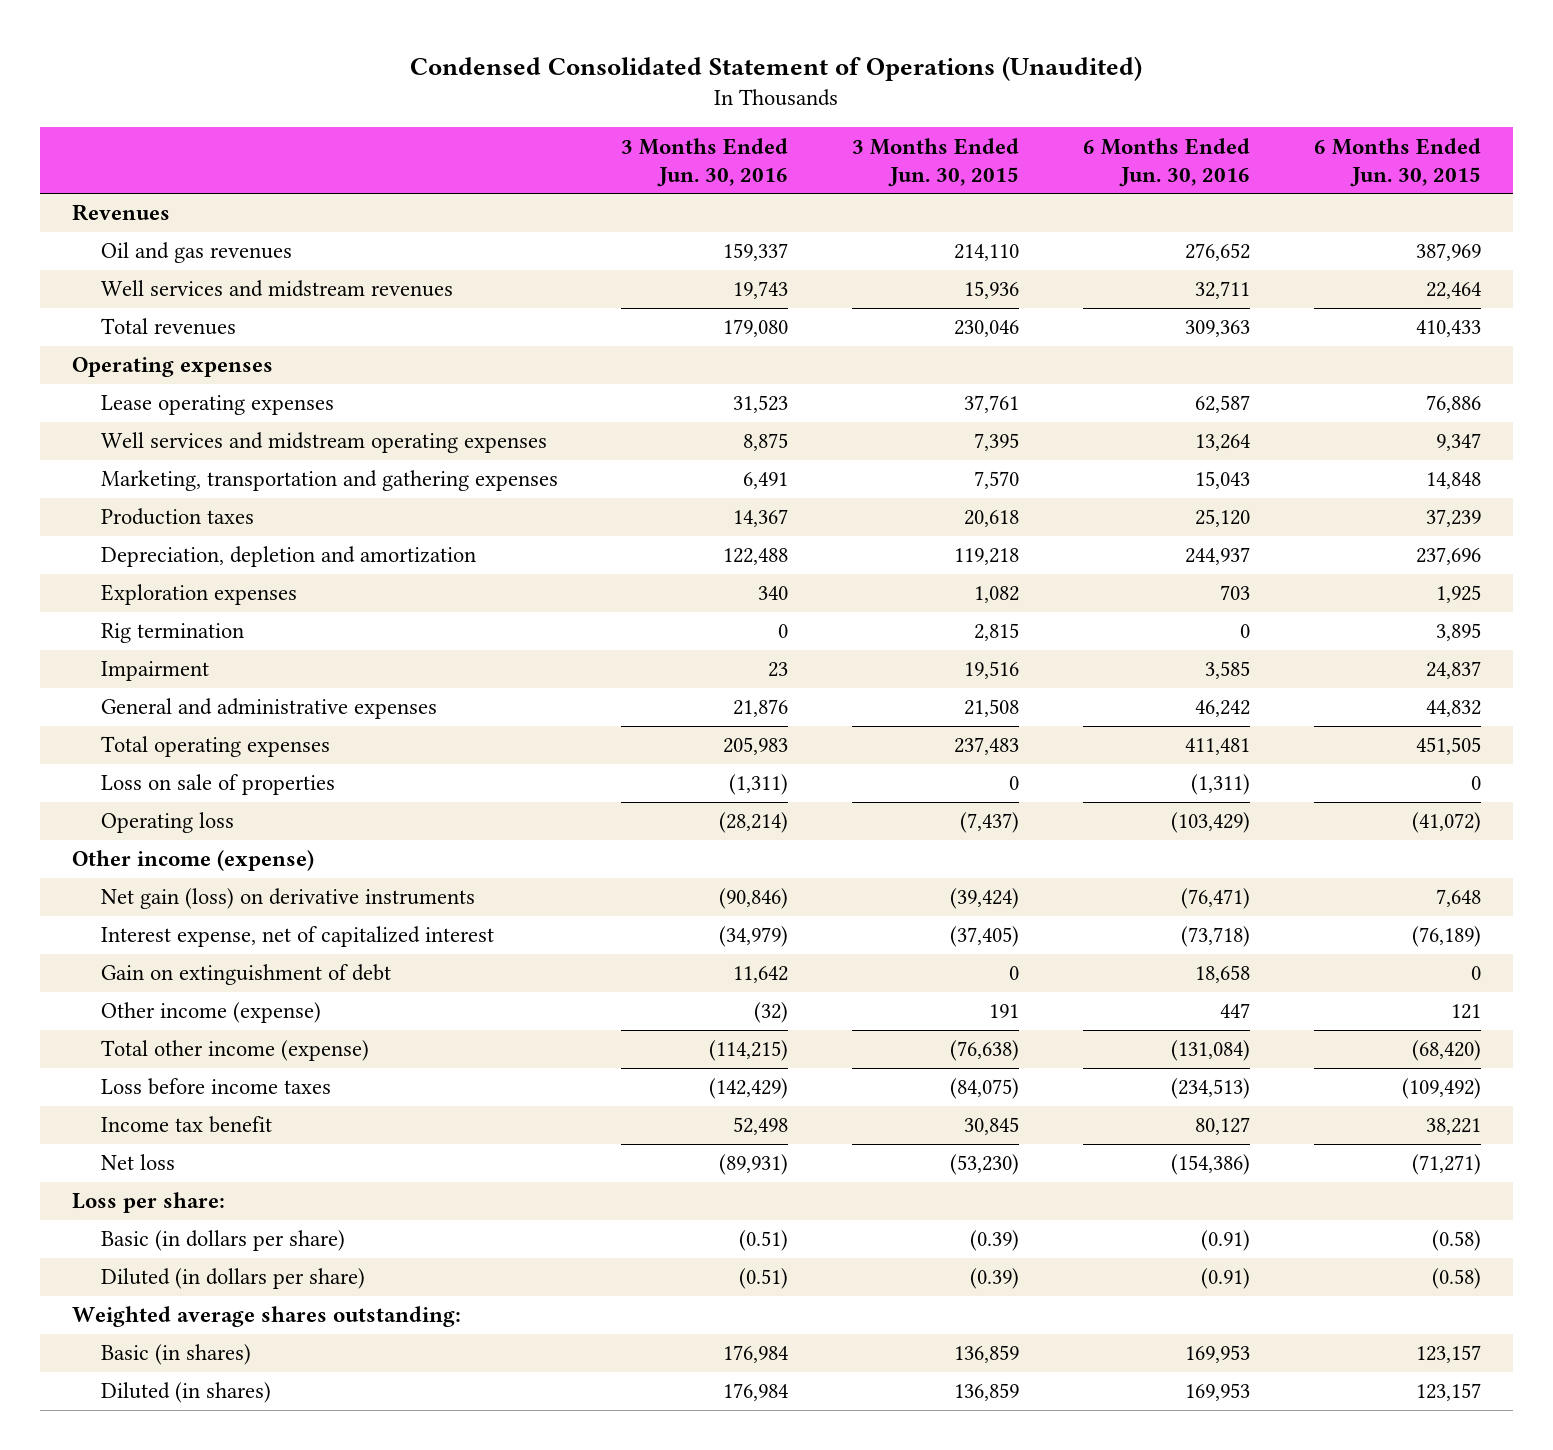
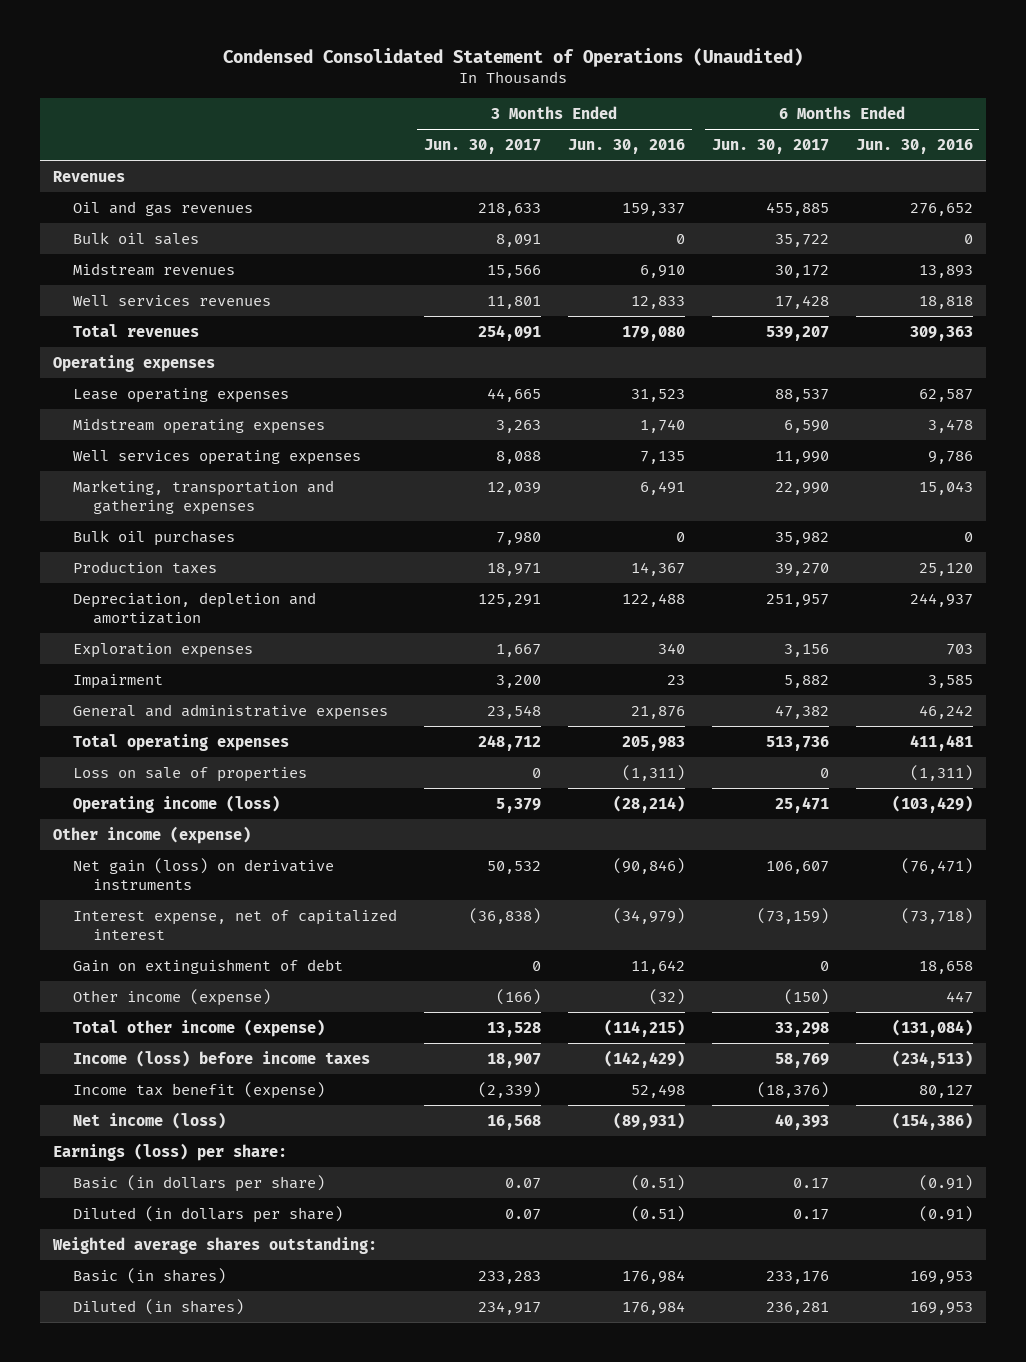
[852,137,1020,187] 3 Months Ended Jun. 30, 2015 -> none
[1313,137,1481,187] 6 Months Ended Jun. 30, 2015 -> none
none -> [423,139,541,155] Jun. 30, 2017
none -> [711,139,829,155] Jun. 30, 2017
none -> [73,231,200,245] Bulk oil sales
none -> [73,262,236,276] Midstream revenues
[100,280,453,298] Well services and midstream revenues -> [73,294,272,306] Well services revenues
[733,281,789,300] 19,743 -> [630,295,685,309] 12,833
[1195,281,1251,300] 32,711 -> [918,295,973,309] 18,818
none -> [73,417,326,434] Midstream operating expenses
[100,432,547,454] Well services and midstream operating expenses -> [73,449,362,465] Well services operating expenses
[743,433,789,452] 8,875 -> [639,450,685,464] 7,135
[1195,434,1251,452] 13,264 -> [927,450,973,464] 9,786
none -> [73,529,236,546] Bulk oil purchases
[100,623,244,644] Rig termination -> none
[100,812,234,834] Operating loss -> [73,794,281,813] Operating income (loss)
[100,1078,331,1096] Loss before income taxes -> [73,1049,371,1067] Income (loss) before income taxes
[100,1116,272,1134] Income tax benefit -> [73,1081,326,1099] Income tax benefit (expense)
[100,1154,175,1171] Net loss -> [73,1111,227,1129] Net income (loss)
[71,1192,225,1214] Loss per share: -> [53,1142,288,1161] Earnings (loss) per share:

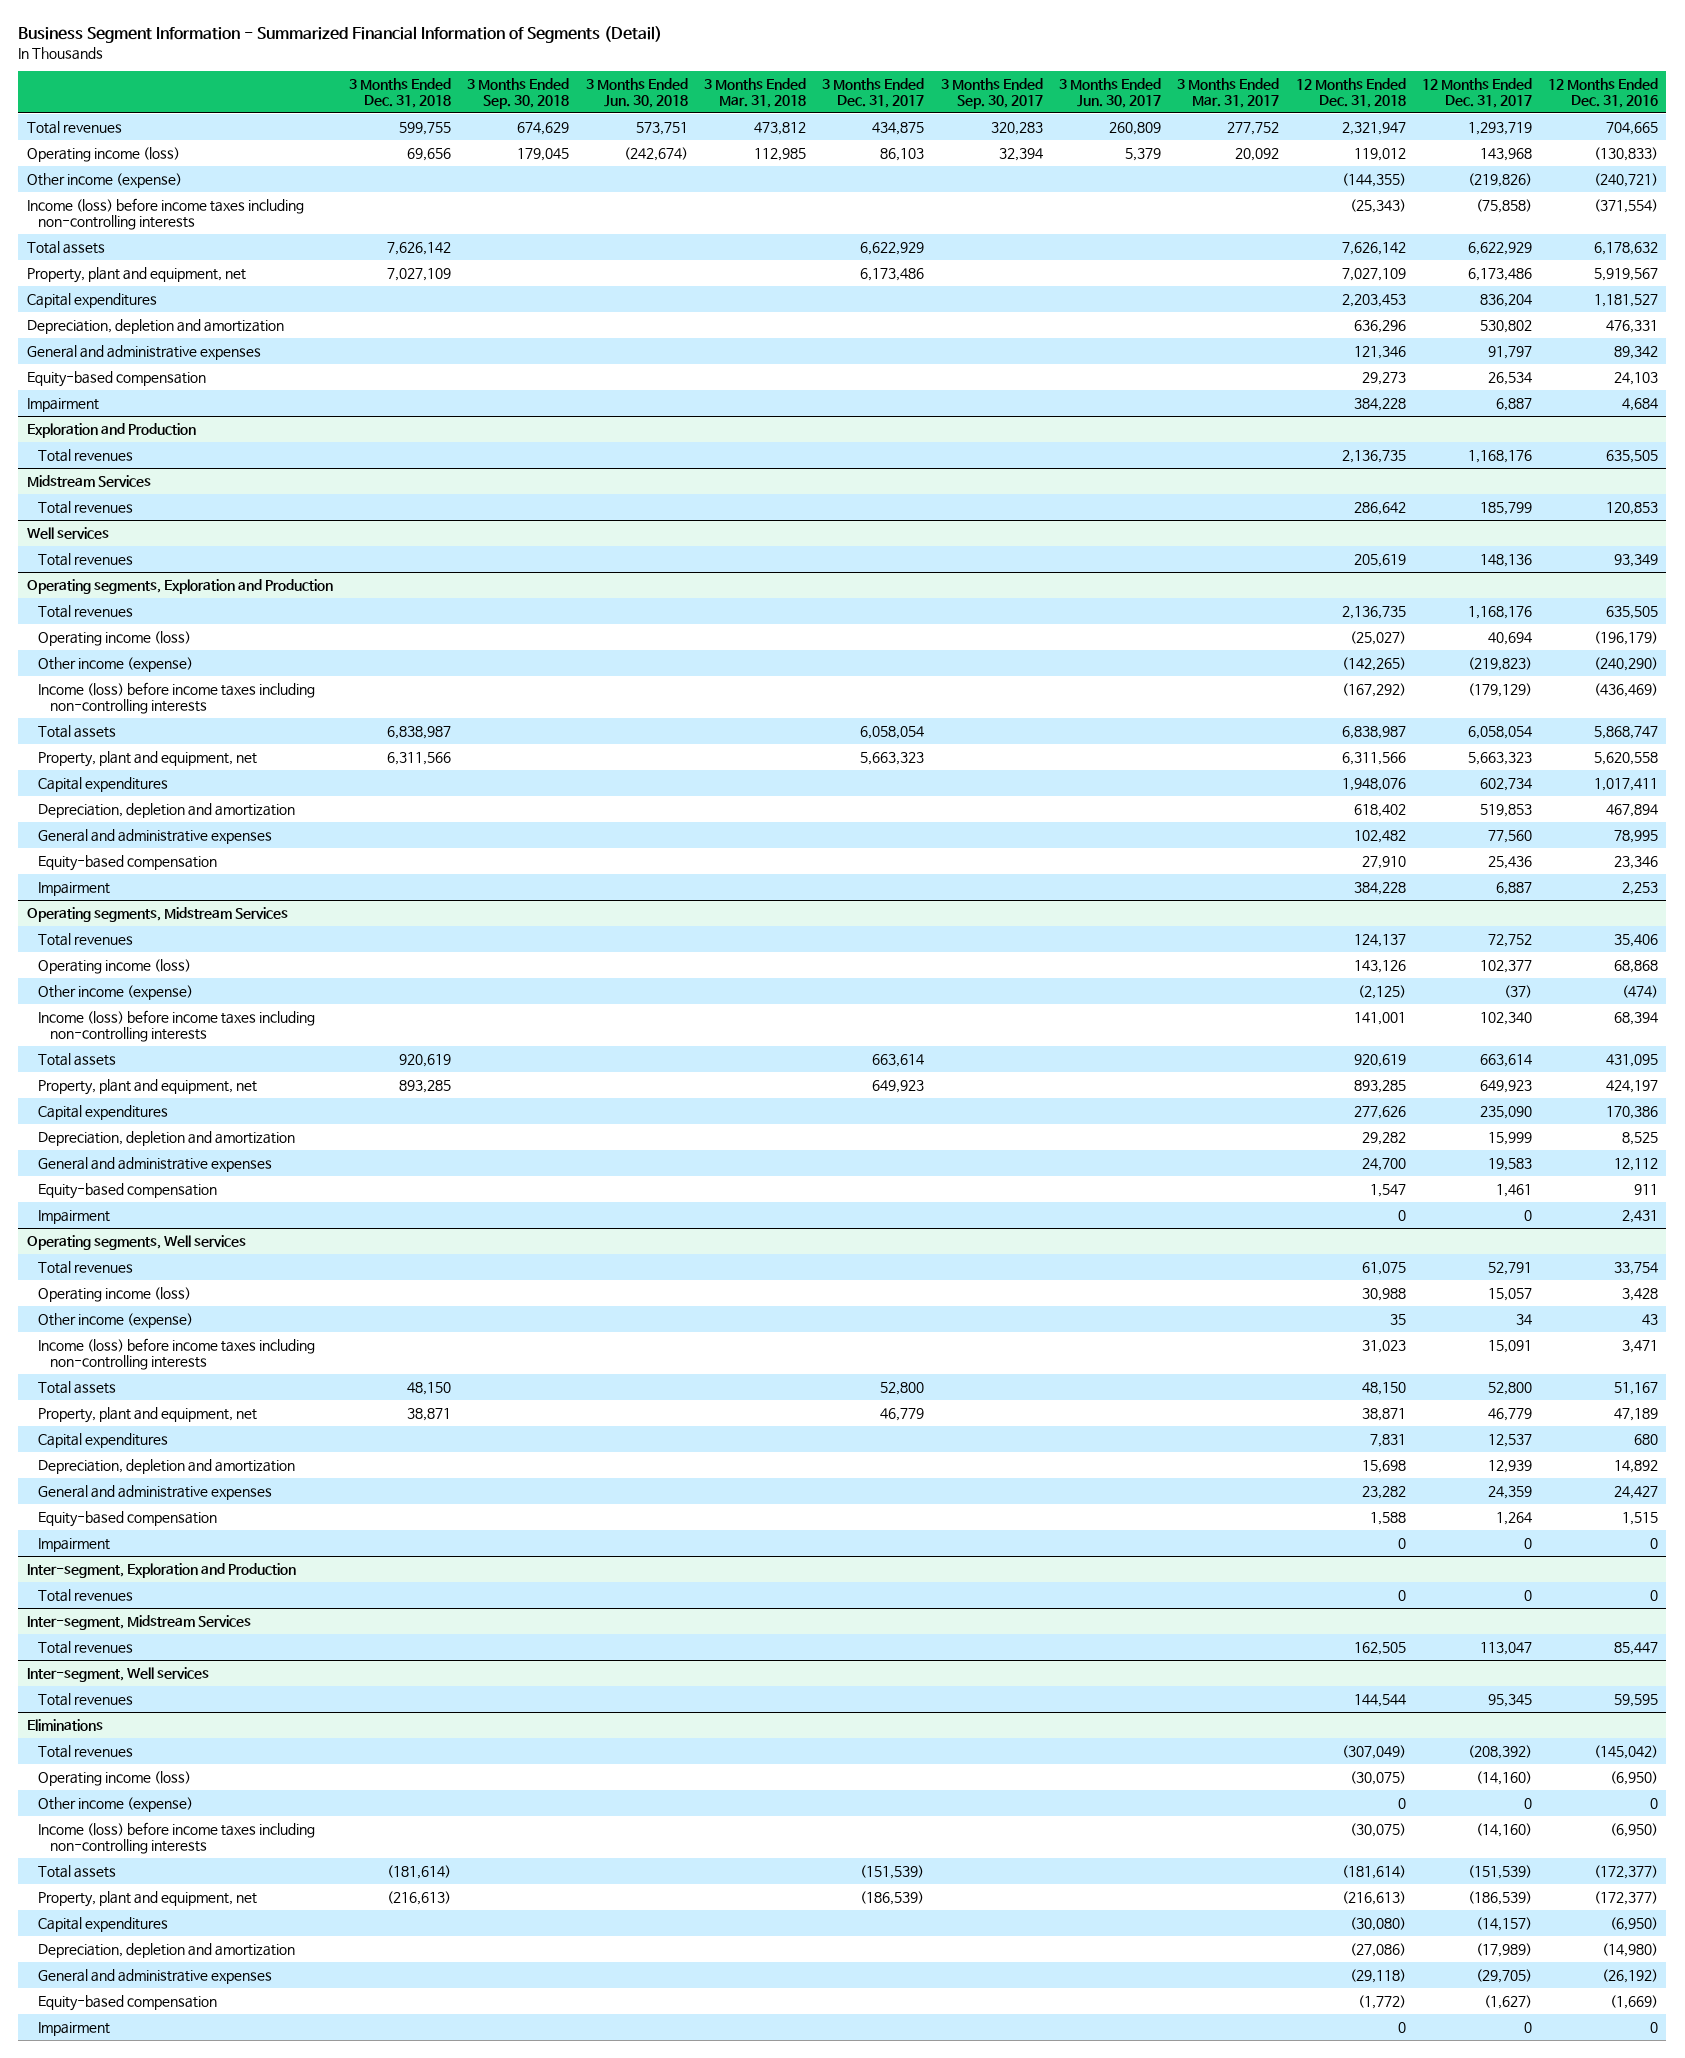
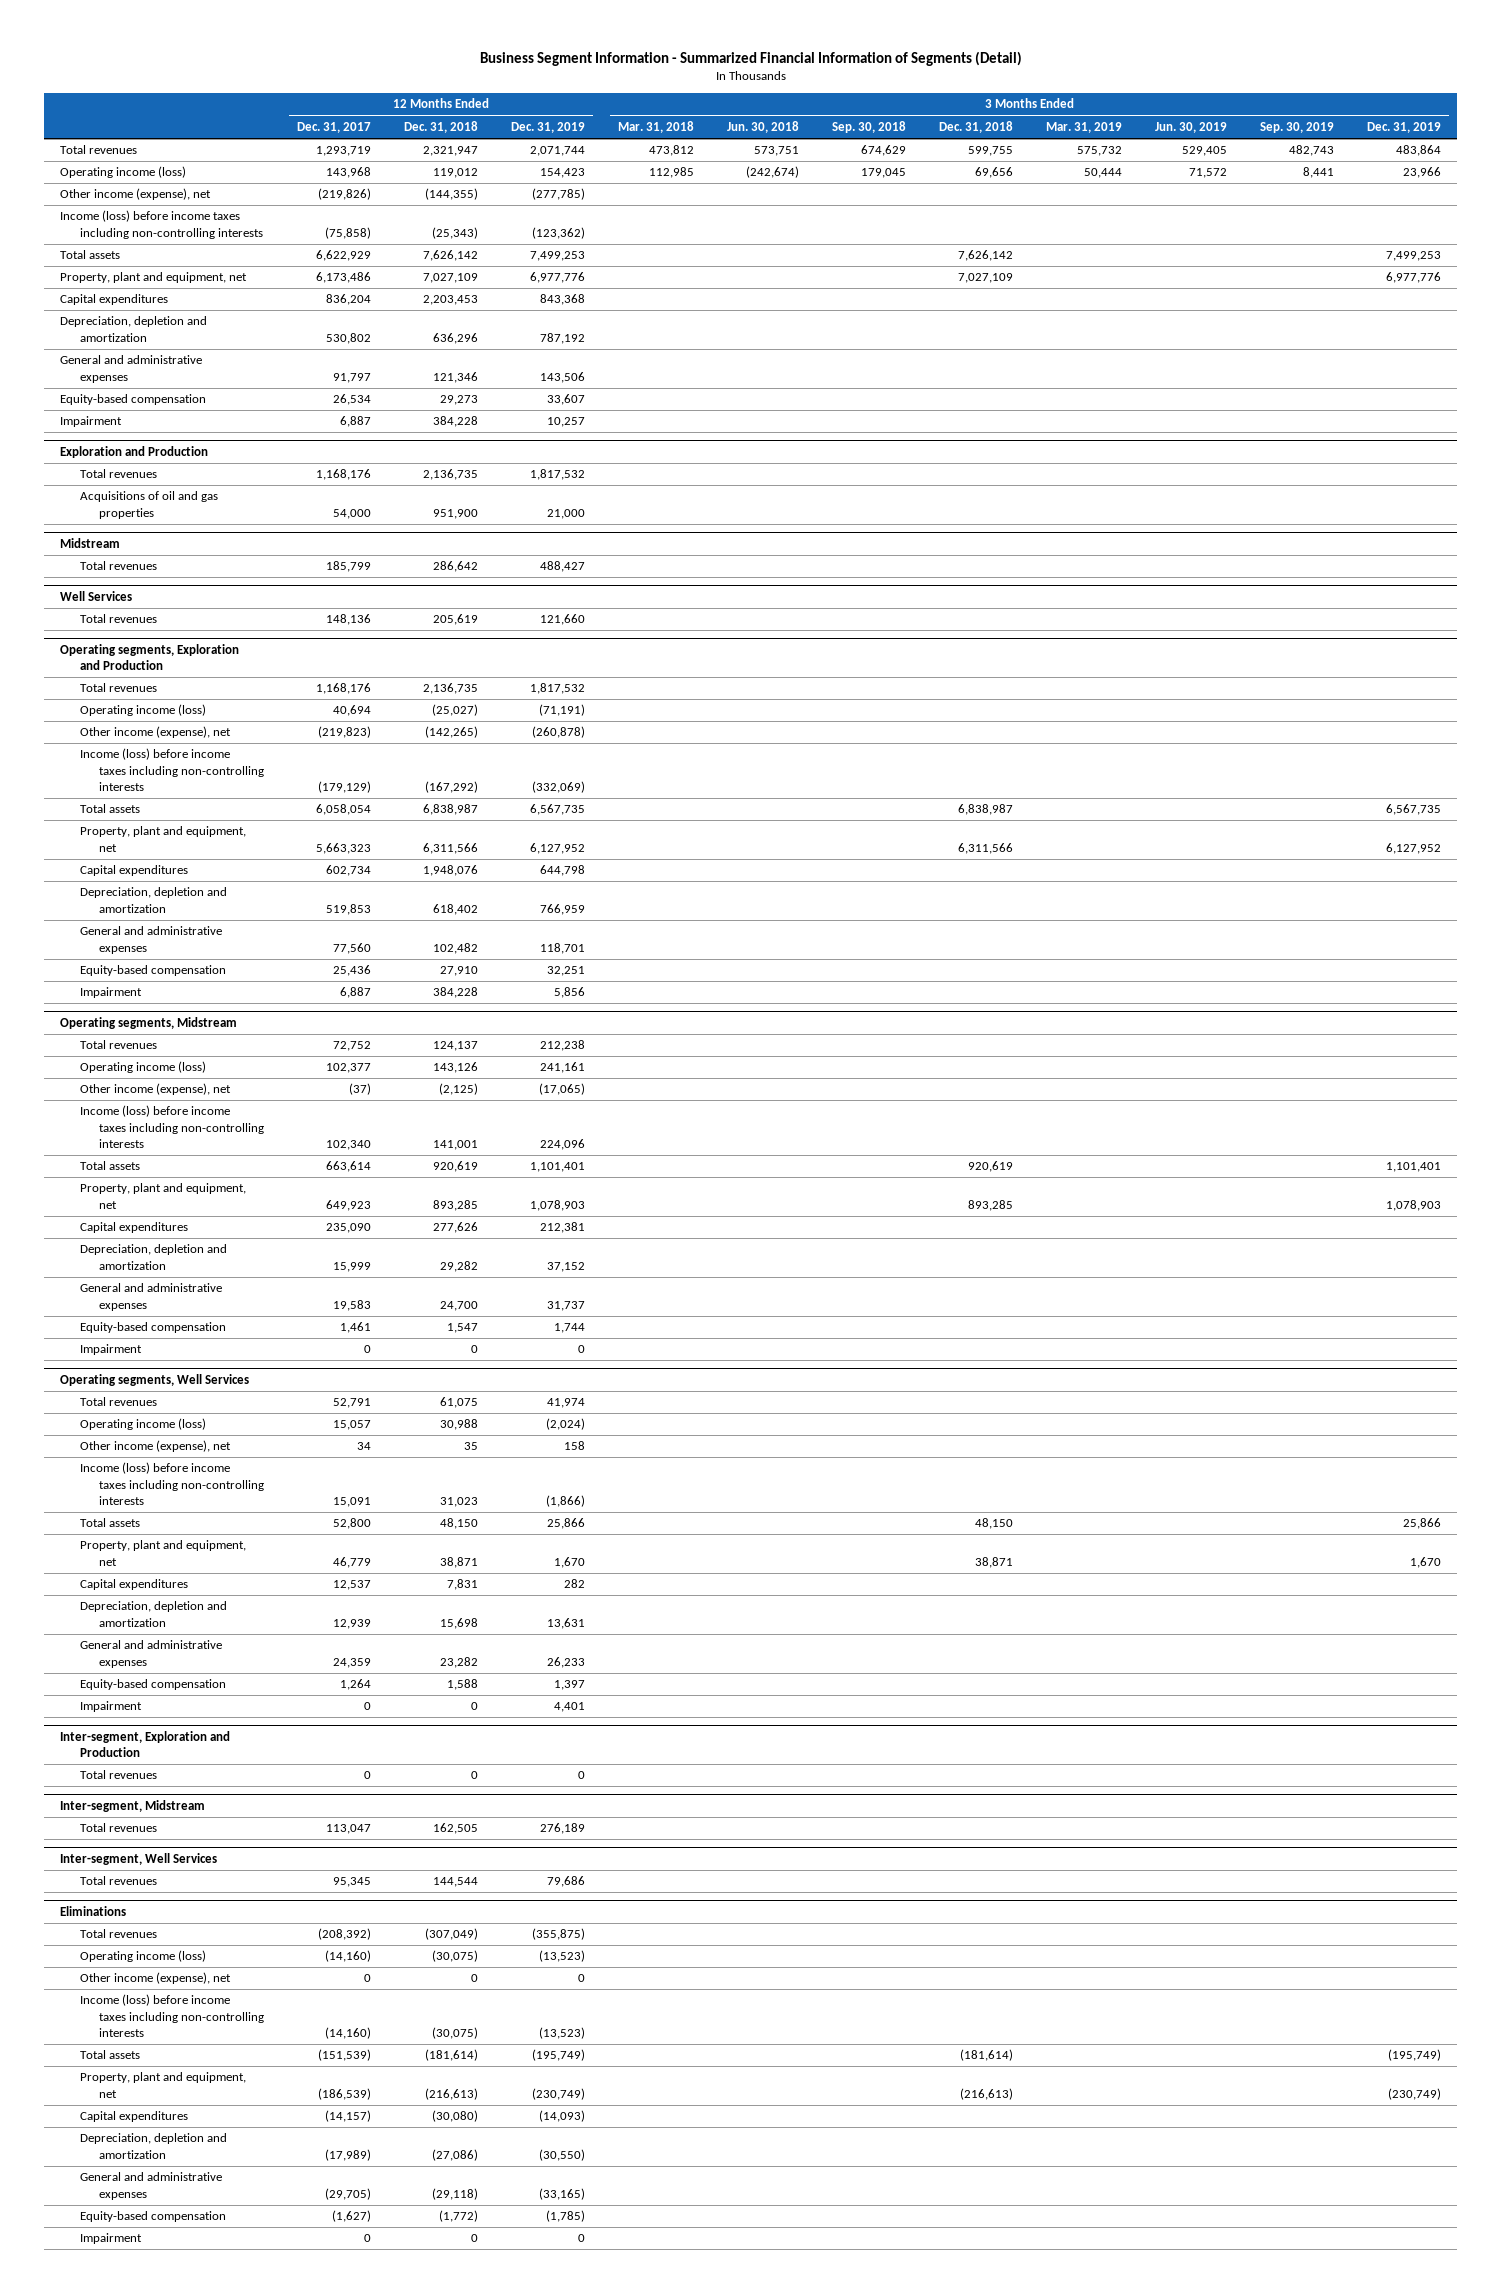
[822,77,925,109] 3 Months Ended Dec. 31, 2017 -> none
[940,77,1043,110] 3 Months Ended Sep. 30, 2017 -> none
[1058,77,1161,109] 3 Months Ended Jun. 30, 2017 -> none
[1177,77,1280,109] 3 Months Ended Mar. 31, 2017 -> none
[1548,77,1659,109] 12 Months Ended Dec. 31, 2016 -> none
none -> [511,121,586,133] Dec. 31, 2019
none -> [1046,121,1123,133] Mar. 31, 2019
none -> [1155,121,1228,133] Jun. 30, 2019
none -> [1259,121,1334,133] Sep. 30, 2019
none -> [1366,121,1441,133] Dec. 31, 2019
[26,172,182,188] Other income (expense) -> [60,188,212,201] Other income (expense), net
none -> [79,491,218,519] Acquisitions of oil and gas properties
[26,474,151,487] Midstream Services -> [60,537,121,548] Midstream
[26,526,109,539] Well services -> [60,590,133,601] Well Services
[38,656,194,672] Other income (expense) -> [79,726,231,739] Other income (expense), net
[26,906,288,922] Operating segments, Midstream Services -> [60,1016,238,1029] Operating segments, Midstream
[38,984,194,1000] Other income (expense) -> [79,1083,231,1096] Other income (expense), net
[26,1234,246,1250] Operating segments, Well services -> [60,1373,250,1386] Operating segments, Well Services
[38,1312,194,1328] Other income (expense) -> [79,1440,231,1453] Other income (expense), net
[26,1614,251,1630] Inter-segment, Midstream Services -> [60,1799,206,1812] Inter-segment, Midstream
[26,1666,209,1682] Inter-segment, Well services -> [60,1852,218,1865] Inter-segment, Well Services
[38,1796,194,1812] Other income (expense) -> [79,1972,231,1985] Other income (expense), net

